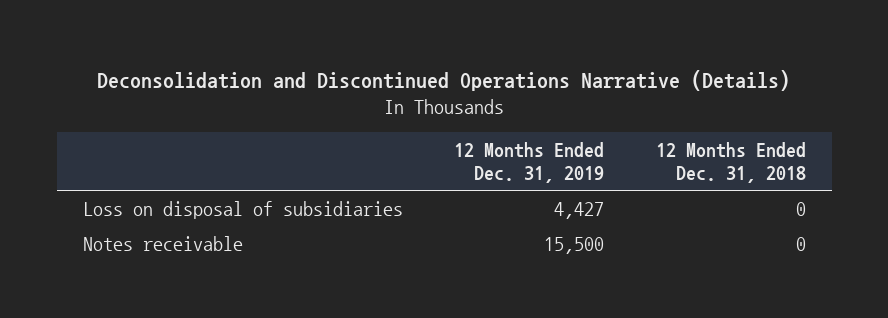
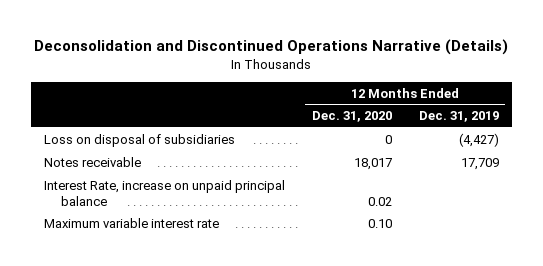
[655,141,806,184] 12 Months Ended Dec. 31, 2018 -> none
none -> [311,111,392,123] Dec. 31, 2020
[554,201,605,219] 4,427 -> [458,132,499,147] (4,427)
[544,236,605,254] 15,500 -> [460,157,499,170] 17,709
none -> [44,179,286,206] Interest Rate, increase on unpaid principal balance
none -> [44,217,220,228] Maximum variable interest rate

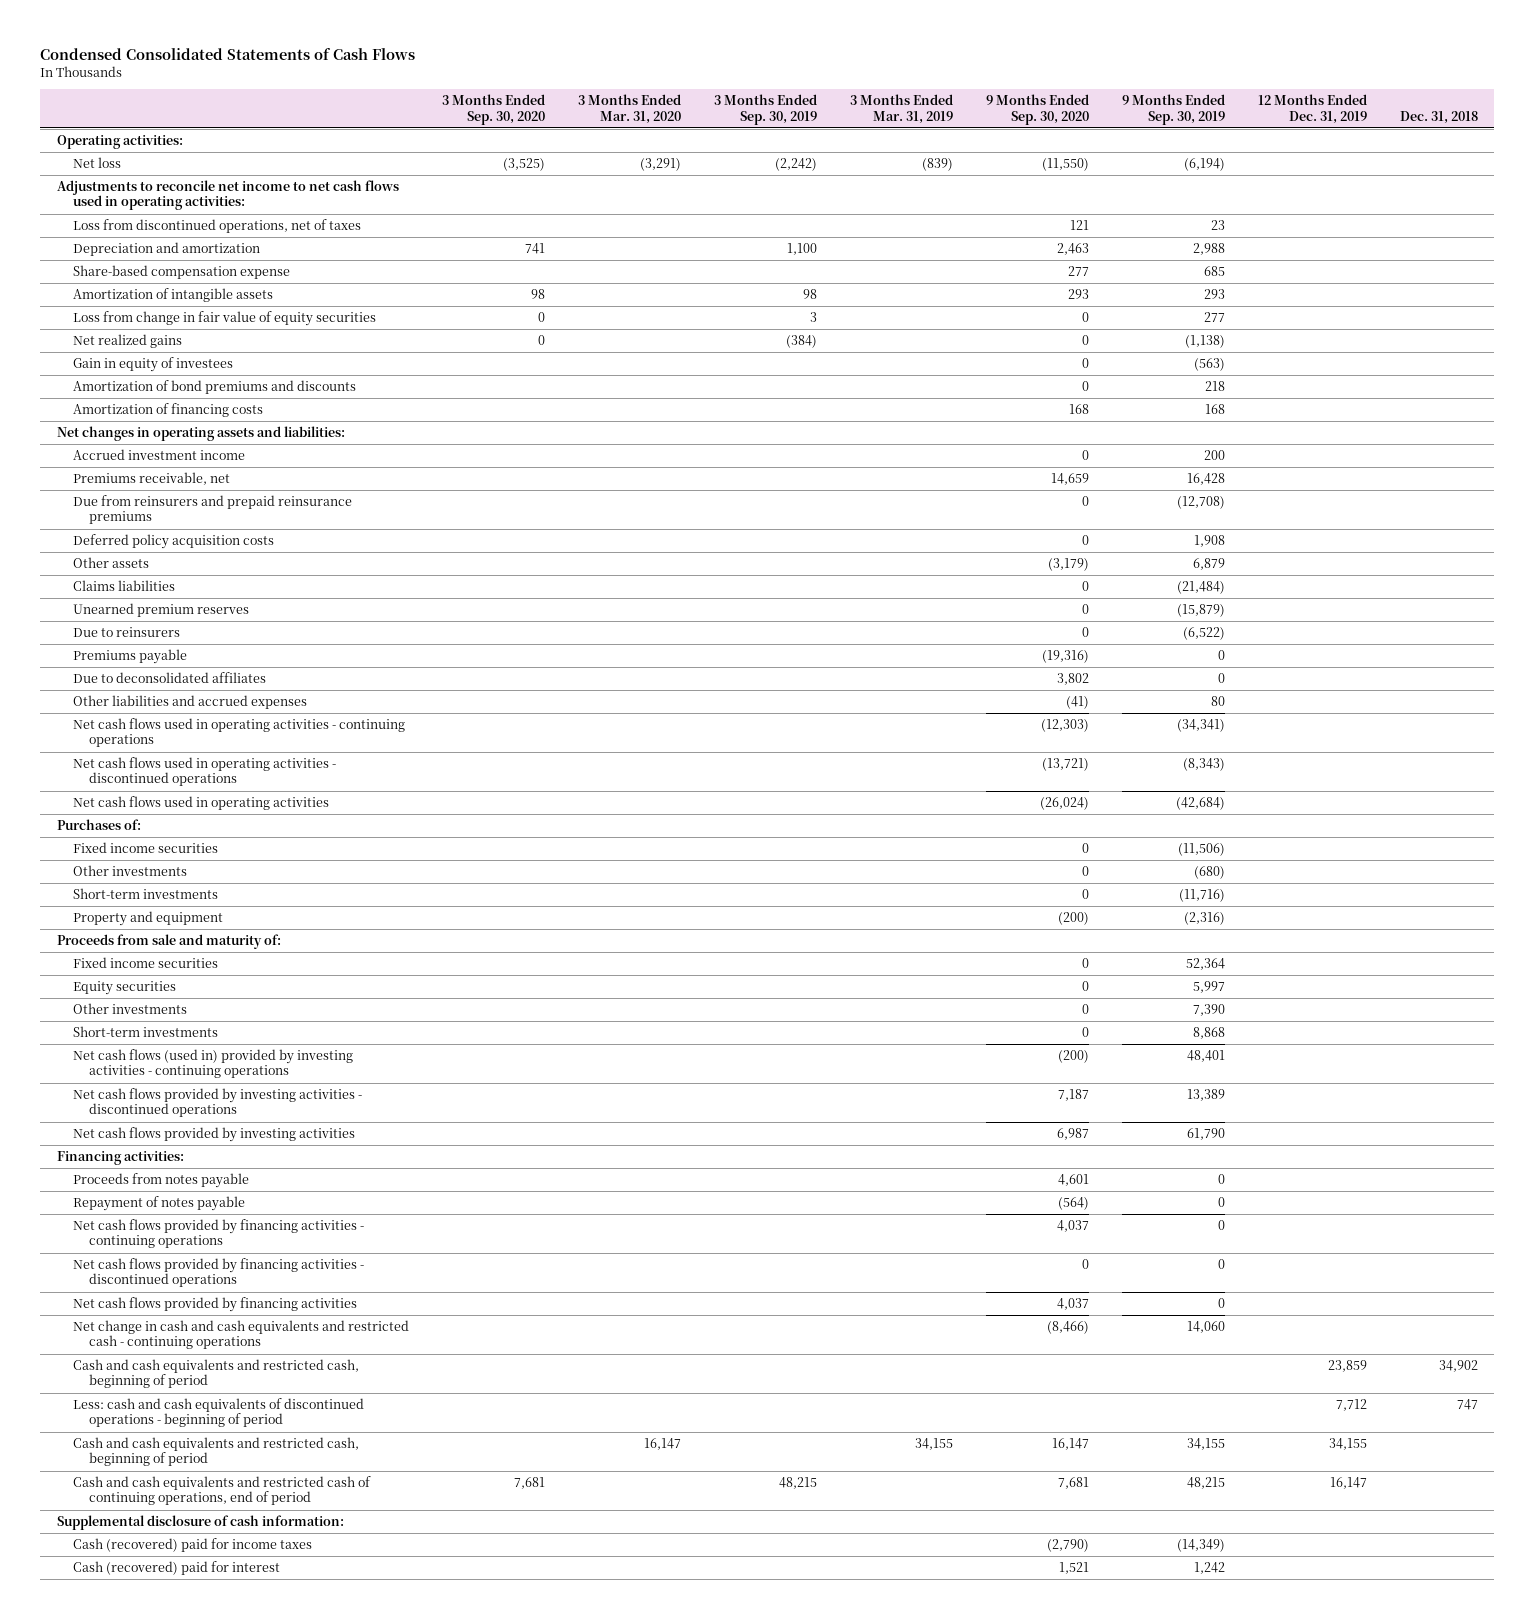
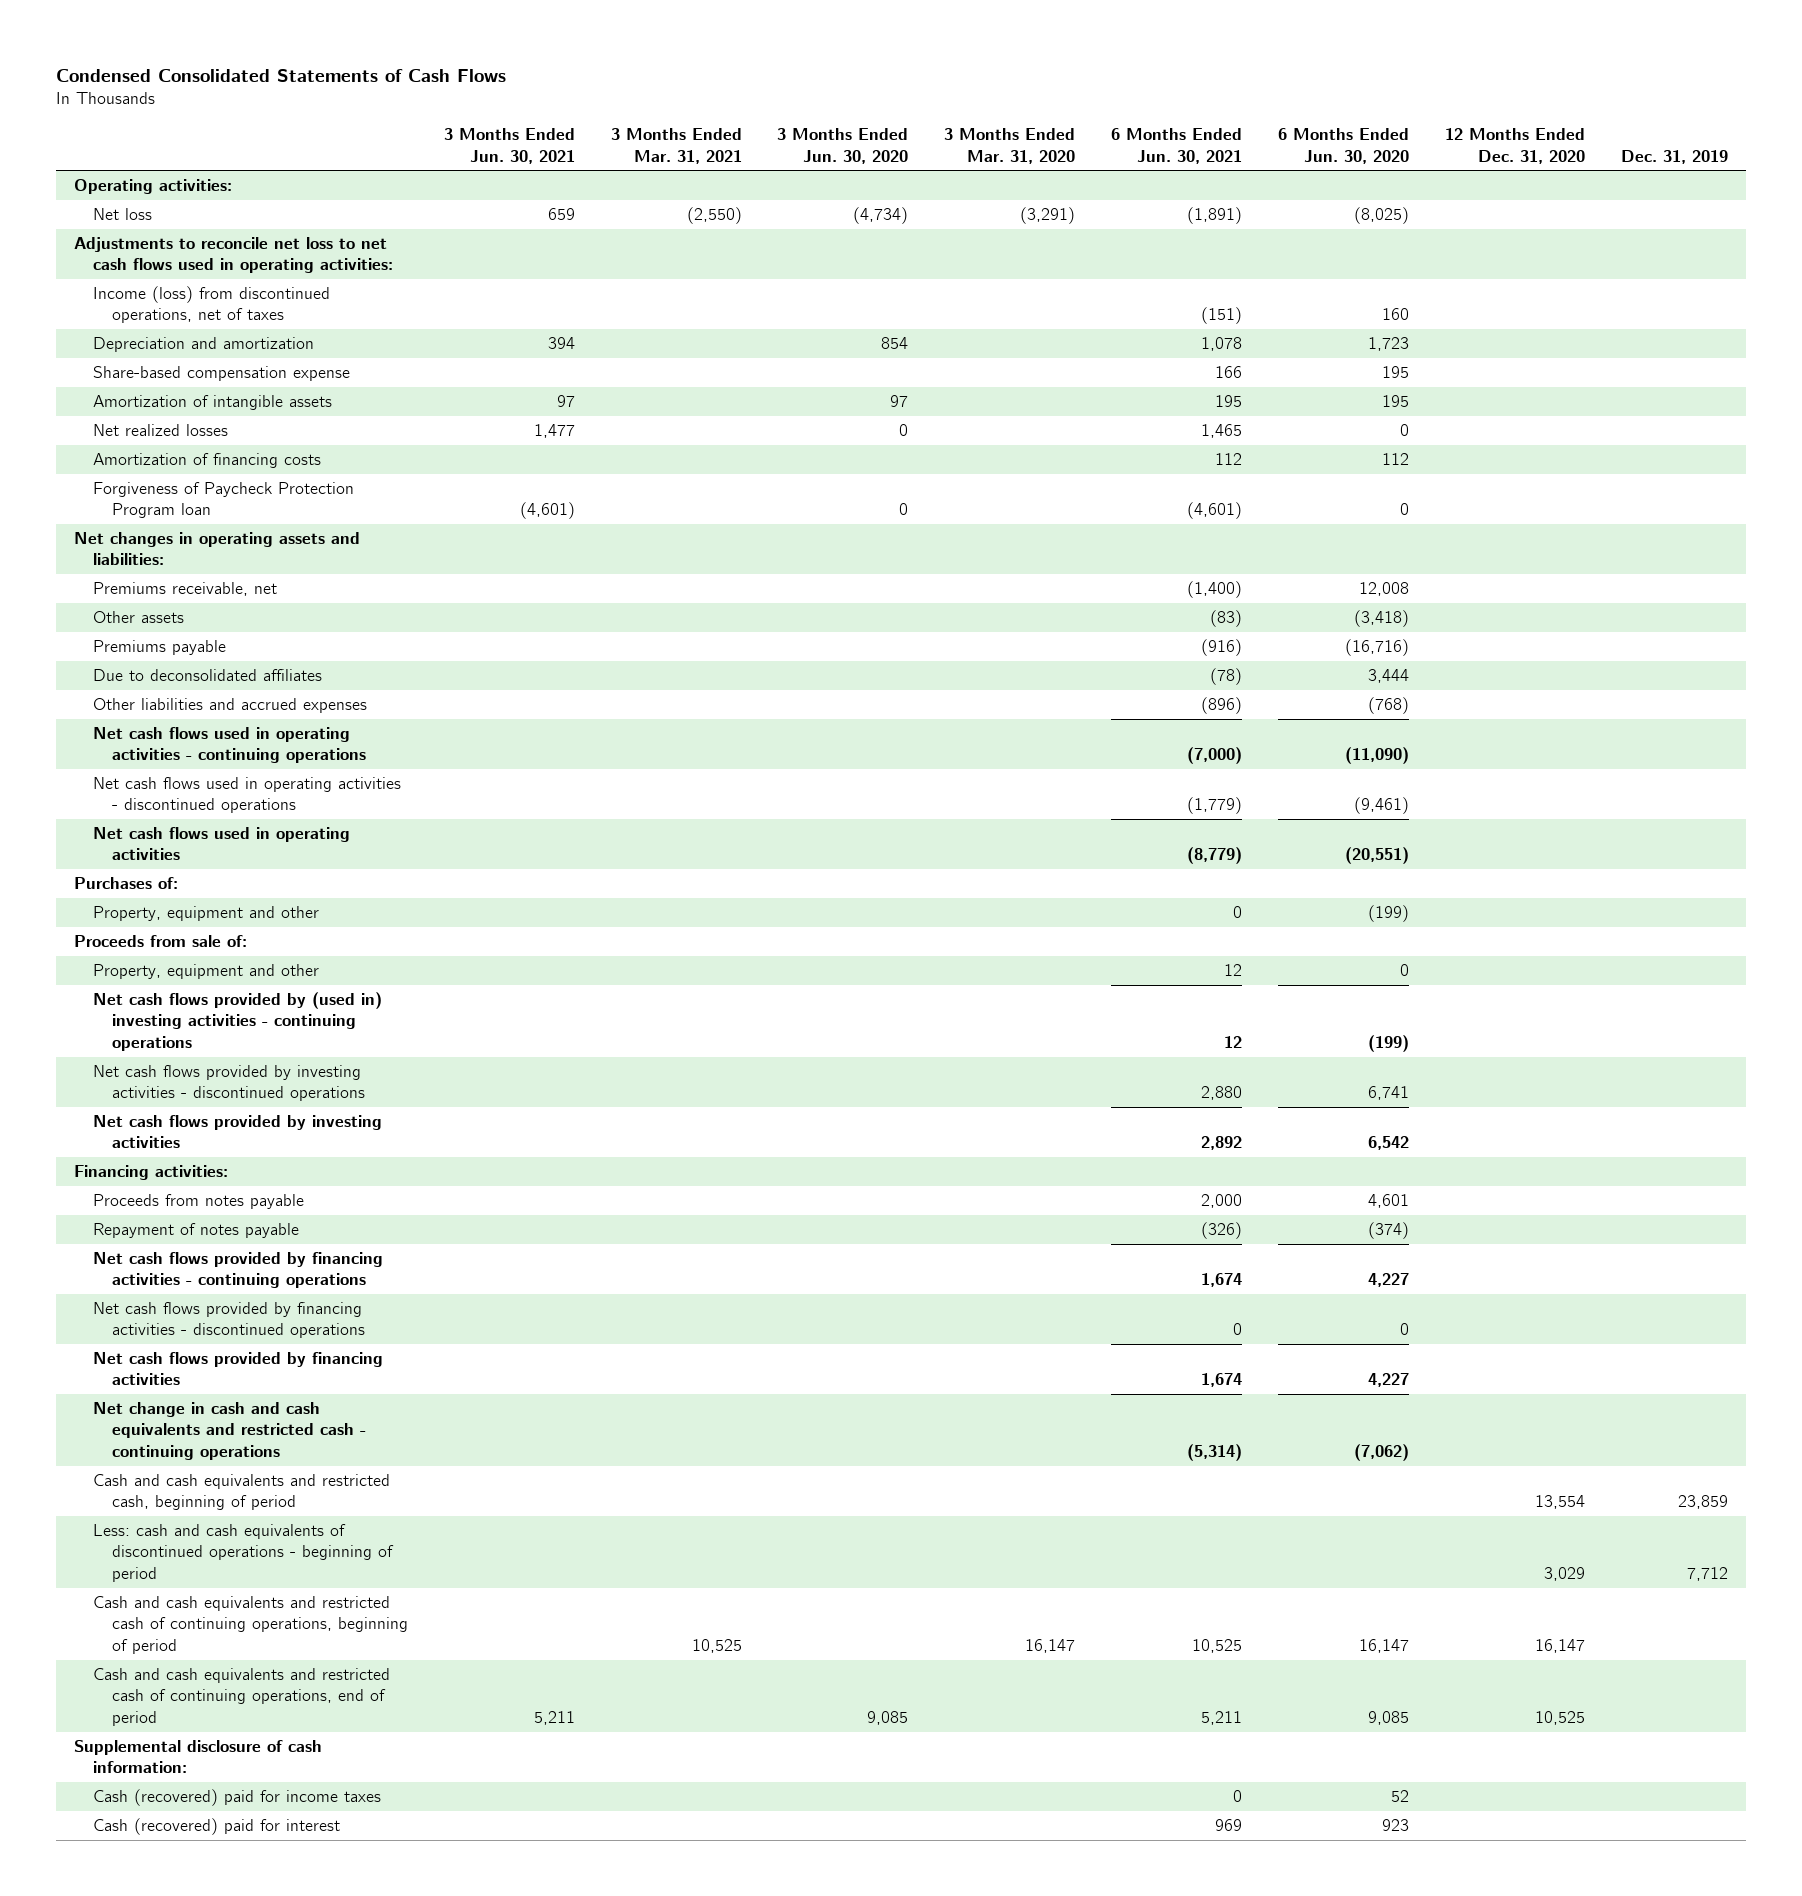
[441,94,545,125] 3 Months Ended Sep. 30, 2020 -> none
[713,94,817,125] 3 Months Ended Sep. 30, 2019 -> none
[849,94,953,124] 3 Months Ended Mar. 31, 2019 -> none
[985,94,1089,125] 9 Months Ended Sep. 30, 2020 -> none
[1121,94,1225,125] 9 Months Ended Sep. 30, 2019 -> none
[1257,94,1367,124] 12 Months Ended Dec. 31, 2019 -> none
[1399,110,1478,124] Dec. 31, 2018 -> none
none -> [443,128,575,164] 3 Months Ended Jun. 30, 2021
none -> [610,128,742,164] 3 Months Ended Mar. 31, 2021
none -> [777,128,909,164] 3 Months Ended Jun. 30, 2020
none -> [1111,128,1243,164] 6 Months Ended Jun. 30, 2021
none -> [1278,128,1410,164] 6 Months Ended Jun. 30, 2020
none -> [1444,128,1585,164] 12 Months Ended Dec. 31, 2020
none -> [1620,149,1728,164] Dec. 31, 2019
[56,180,399,211] Adjustments to reconcile net income to net cash flows used in operating activities: -> [74,237,394,274] Adjustments to reconcile net loss to net cash flows used in operating activities:
[72,219,361,234] Loss from discontinued operations, net of taxes -> [93,286,331,324] Income (loss) from discontinued operations, net of taxes
[72,311,376,327] Loss from change in fair value of equity securities -> none
[72,357,233,373] Gain in equity of investees -> none
[72,380,356,395] Amortization of bond premiums and discounts -> none
[72,334,182,349] Net realized gains -> [93,424,229,437] Net realized losses
none -> [93,482,355,519] Forgiveness of Paycheck Protection Program loan
[72,449,245,461] Accrued investment income -> none
[72,495,352,525] Due from reinsurers and prepaid reinsurance premiums -> none
[72,534,274,550] Deferred policy acquisition costs -> none
[72,580,175,592] Claims liabilities -> none
[72,603,249,618] Unearned premium reserves -> none
[72,627,180,638] Due to reinsurers -> none
[72,842,218,854] Fixed income securities -> none
[72,865,187,877] Other investments -> none
[72,888,218,900] Short-term investments -> none
[72,957,218,969] Fixed income securities -> none
[72,981,176,996] Equity securities -> none
[72,1003,187,1015] Other investments -> none
[72,1026,218,1038] Short-term investments -> none
[72,911,223,927] Property and equipment -> [93,906,320,922] Property, equipment and other
[56,934,281,950] Proceeds from sale and maturity of: -> [74,935,248,948] Proceeds from sale of:
none -> [93,964,320,980] Property, equipment and other
[72,1049,353,1079] Net cash flows (used in) provided by investing activities - continuing operations -> [93,992,383,1051] Net cash flows provided by (used in) investing activities - continuing operations
[72,1437,359,1467] Cash and cash equivalents and restricted cash, beginning of period -> [93,1596,408,1654] Cash and cash equivalents and restricted cash of continuing operations, beginning of period

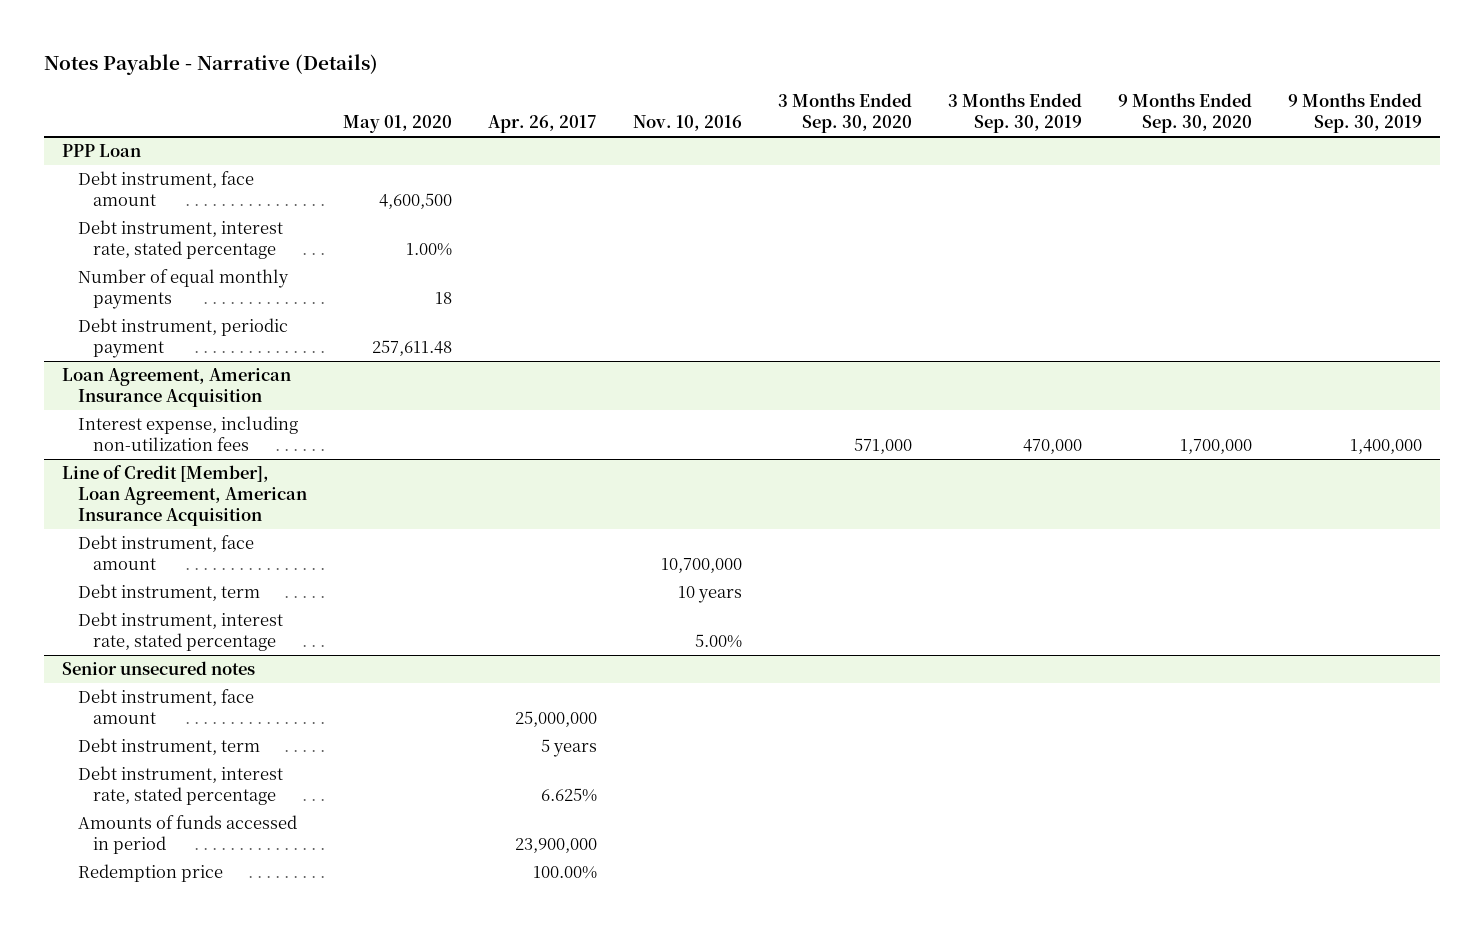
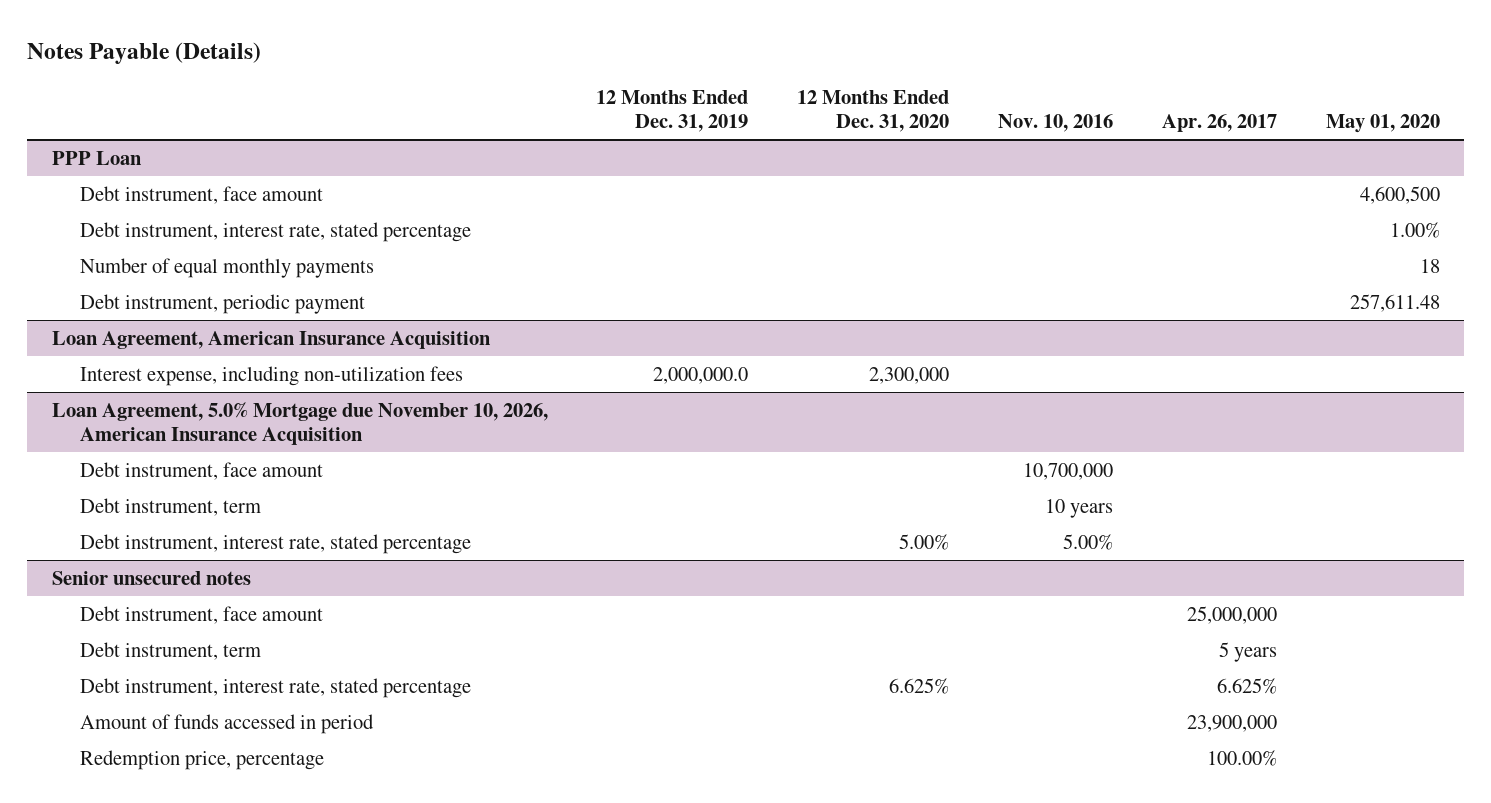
[44,54,379,76] Notes Payable - Narrative (Details) -> [27,41,262,64] Notes Payable (Details)
[777,93,912,134] 3 Months Ended Sep. 30, 2020 -> none
[947,93,1082,134] 3 Months Ended Sep. 30, 2019 -> none
[1117,93,1252,134] 9 Months Ended Sep. 30, 2020 -> none
[1287,93,1422,134] 9 Months Ended Sep. 30, 2019 -> none
none -> [596,90,749,132] 12 Months Ended Dec. 31, 2019
none -> [797,90,950,132] 12 Months Ended Dec. 31, 2020
[62,465,307,526] Line of Credit [Member], Loan Agreement, American Insurance Acquisition -> [51,401,548,445] Loan Agreement, 5.0% Mortgage due November 10, 2026, American Insurance Acquisition
[77,815,297,855] Amounts of funds accessed in period -> [80,713,375,734] Amount of funds accessed in period
[77,864,223,883] Redemption price -> [80,749,325,770] Redemption price, percentage

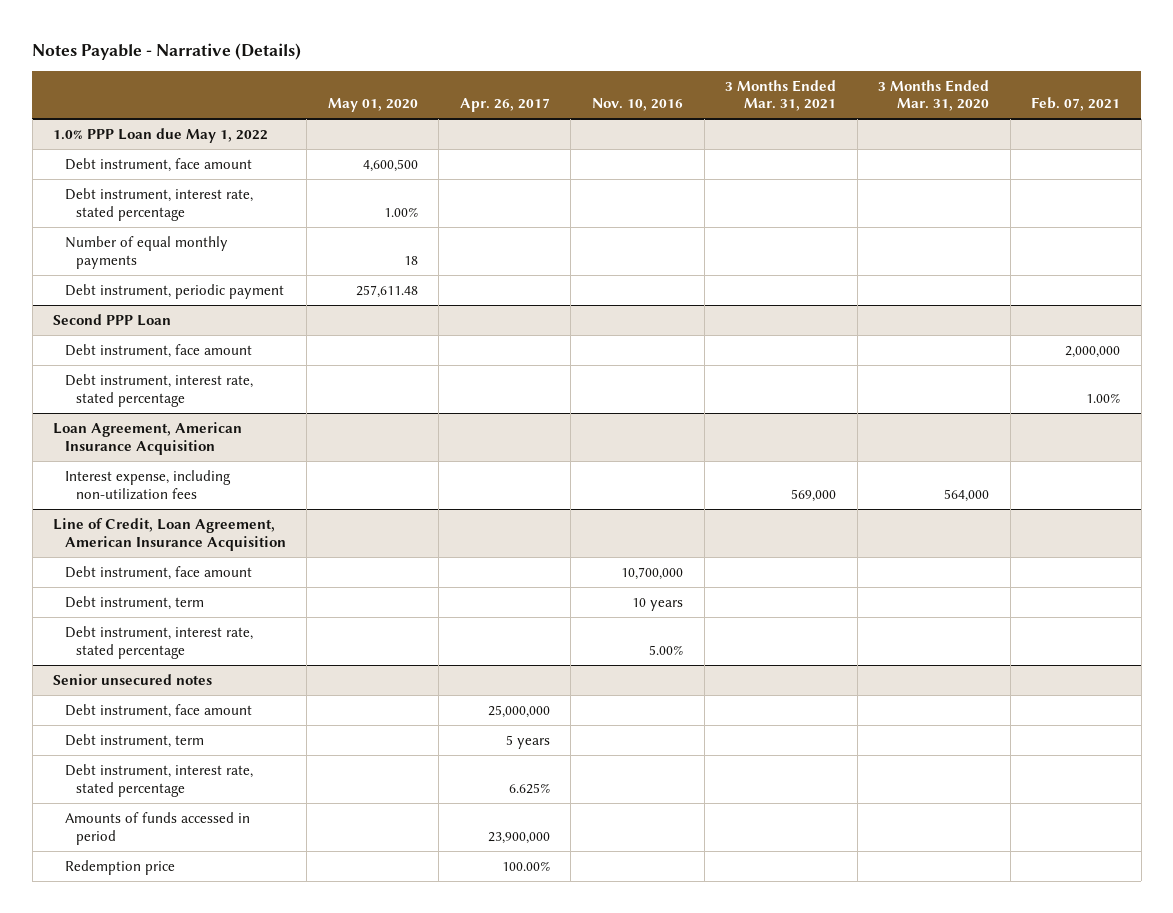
[27,41,262,64] Notes Payable (Details) -> [32,42,302,60] Notes Payable - Narrative (Details)
[596,90,749,132] 12 Months Ended Dec. 31, 2019 -> none
[797,90,950,132] 12 Months Ended Dec. 31, 2020 -> none
none -> [725,79,837,112] 3 Months Ended Mar. 31, 2021
none -> [878,79,990,112] 3 Months Ended Mar. 31, 2020
none -> [1031,97,1121,112] Feb. 07, 2021
[51,150,142,165] PPP Loan -> [53,127,269,143] 1.0% PPP Loan due May 1, 2022
none -> [53,313,172,326] Second PPP Loan
none -> [64,343,252,358] Debt instrument, face amount
none -> [64,373,253,407] Debt instrument, interest rate, stated percentage
[51,401,548,445] Loan Agreement, 5.0% Mortgage due November 10, 2026, American Insurance Acquisition -> [53,517,286,551] Line of Credit, Loan Agreement, American Insurance Acquisition
[80,713,375,734] Amount of funds accessed in period -> [64,811,250,845] Amounts of funds accessed in period
[80,749,325,770] Redemption price, percentage -> [64,859,175,875] Redemption price

